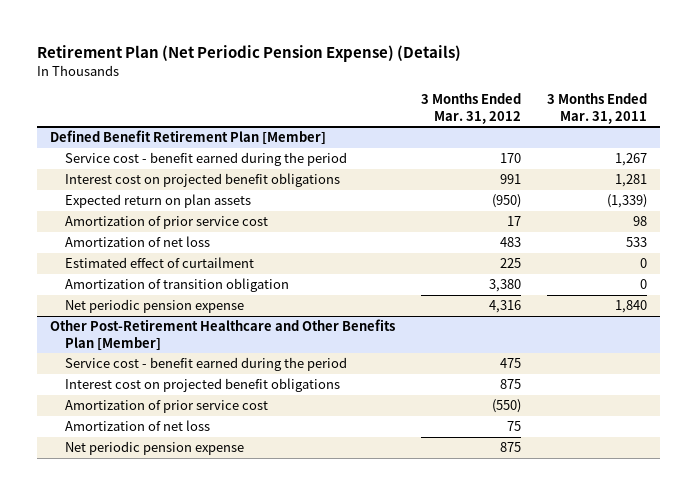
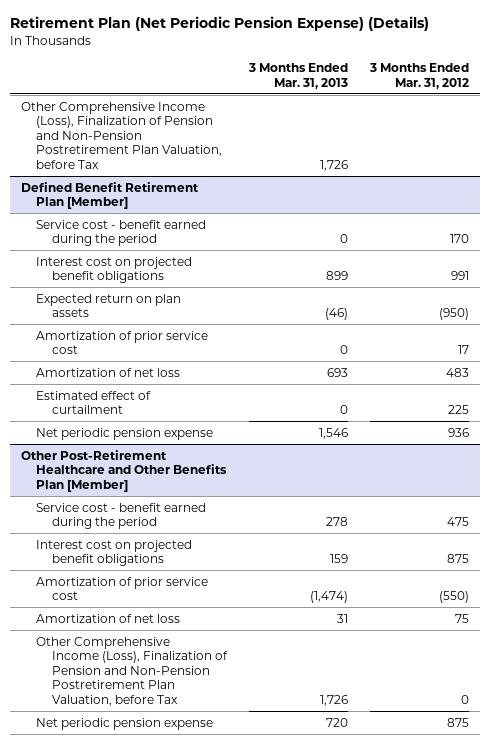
[546,92,647,124] 3 Months Ended Mar. 31, 2011 -> none
none -> [248,63,349,89] 3 Months Ended Mar. 31, 2013
none -> [20,101,223,169] Other Comprehensive Income (Loss), Finalization of Pension and Non-Pension Postretirement Plan Valuation, before Tax
[64,278,289,293] Amortization of transition obligation -> none
[489,300,522,314] 4,316 -> [447,427,469,437] 936
none -> [36,636,229,706] Other Comprehensive Income (Loss), Finalization of Pension and Non-Pension Postretirement Plan Valuation, before Tax

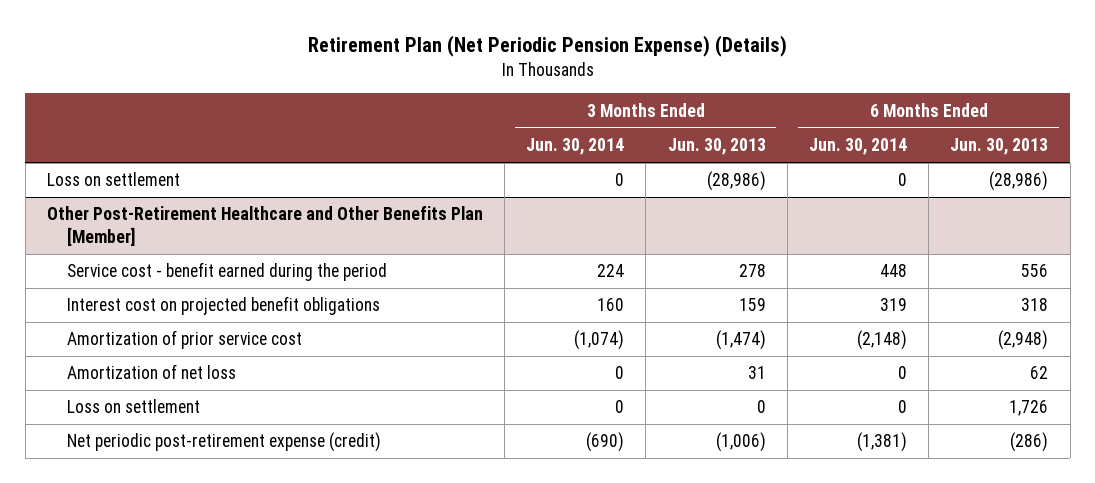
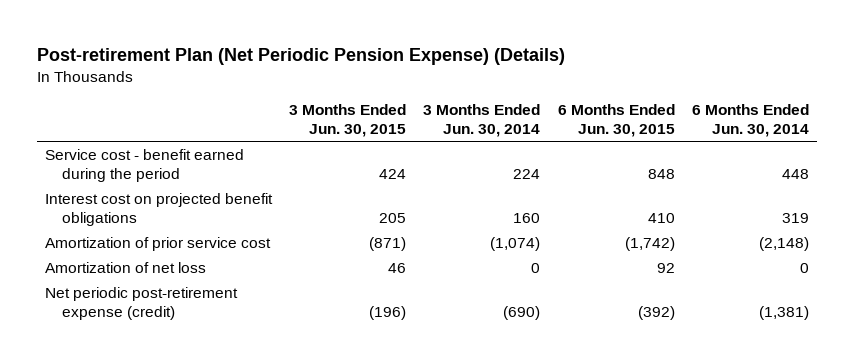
[307,35,787,58] Retirement Plan (Net Periodic Pension Expense) (Details) -> [36,47,565,65] Post-retirement Plan (Net Periodic Pension Expense) (Details)
[667,138,766,156] Jun. 30, 2013 -> none
[950,138,1049,156] Jun. 30, 2013 -> none
none -> [289,104,407,138] 3 Months Ended Jun. 30, 2015
none -> [557,104,675,138] 6 Months Ended Jun. 30, 2015
[46,172,180,187] Loss on settlement -> none
[46,206,483,247] Other Post-Retirement Healthcare and Other Benefits Plan [Member] -> none
[66,399,200,414] Loss on settlement -> none

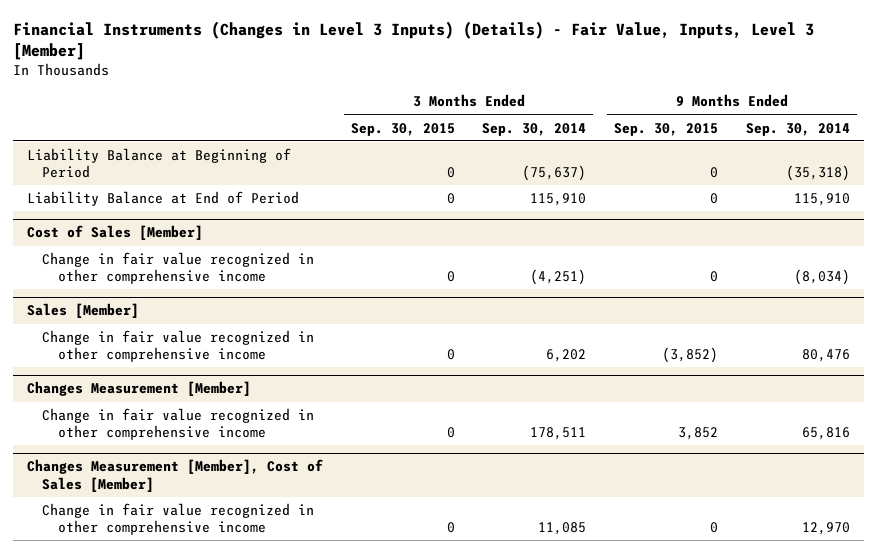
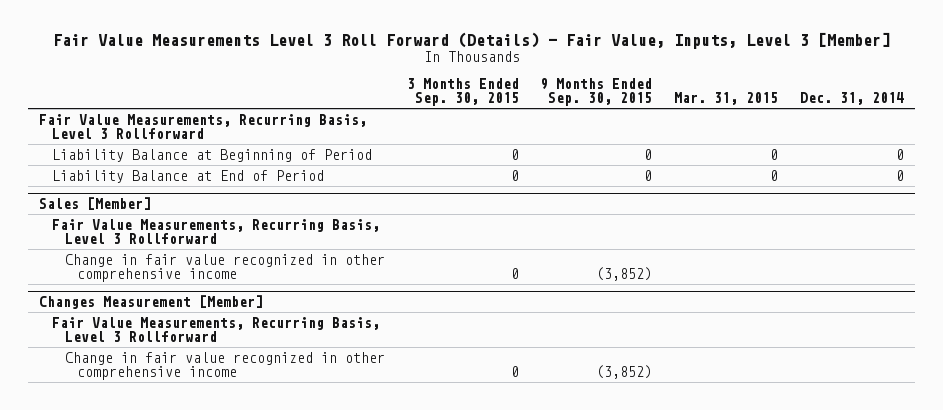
[13,20,815,61] Financial Instruments (Changes in Level 3 Inputs) (Details) - Fair Value, Inputs, Level 3 [Member] -> [52,31,890,49] Fair Value Measurements Level 3 Roll Forward (Details) - Fair Value, Inputs, Level 3 [Member]
[482,122,587,136] Sep. 30, 2014 -> none
[745,122,850,136] Sep. 30, 2014 -> none
none -> [674,92,779,106] Mar. 31, 2015
none -> [800,92,905,106] Dec. 31, 2014
none -> [38,113,367,139] Fair Value Measurements, Recurring Basis, Level 3 Rollforward
[27,225,204,241] Cost of Sales [Member] -> none
[42,251,315,285] Change in fair value recognized in other comprehensive income -> none
none -> [51,218,380,244] Fair Value Measurements, Recurring Basis, Level 3 Rollforward
[27,459,324,492] Changes Measurement [Member], Cost of Sales [Member] -> none
[42,502,315,536] Change in fair value recognized in other comprehensive income -> none
none -> [51,316,380,342] Fair Value Measurements, Recurring Basis, Level 3 Rollforward
[678,427,719,441] 3,852 -> [596,364,653,379] (3,852)

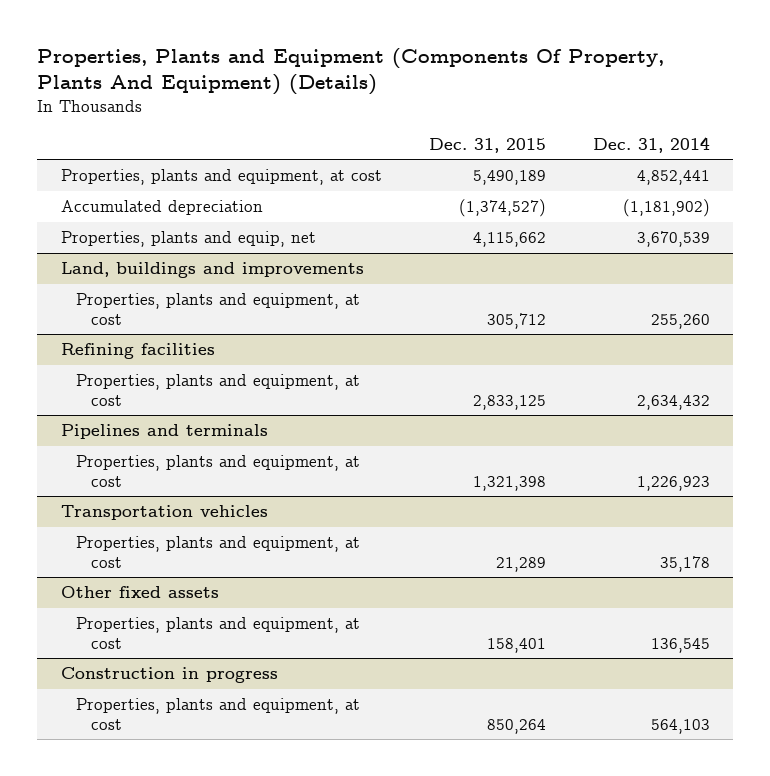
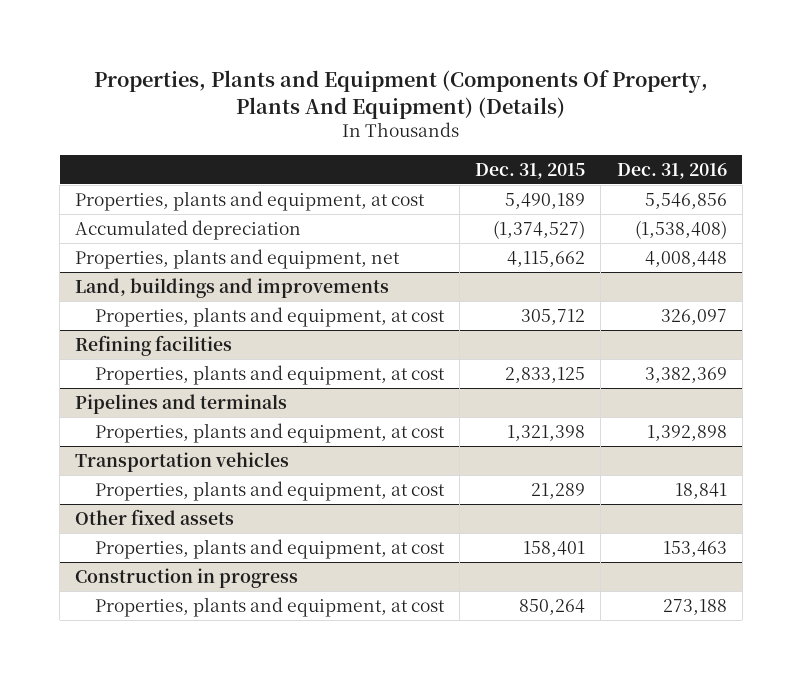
[592,136,710,153] Dec. 31, 2014 -> none
none -> [616,162,727,179] Dec. 31, 2016
[60,231,316,248] Properties, plants and equip, net -> [75,249,401,270] Properties, plants and equipment, net

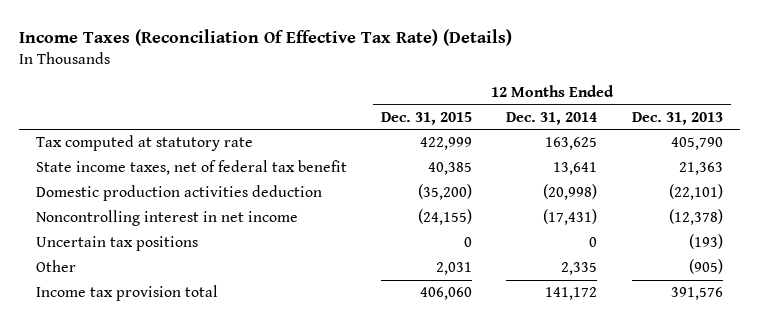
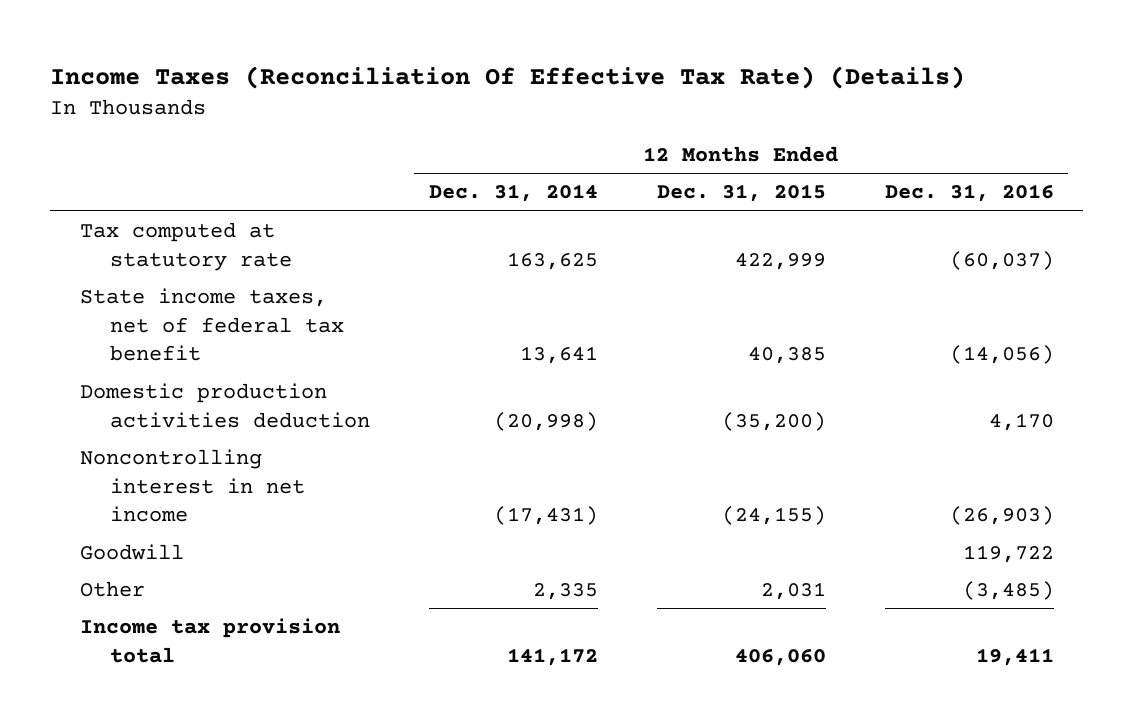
[631,111,723,125] Dec. 31, 2013 -> none
none -> [884,184,1054,203] Dec. 31, 2016
[35,236,198,252] Uncertain tax positions -> none
none -> [79,543,184,560] Goodwill

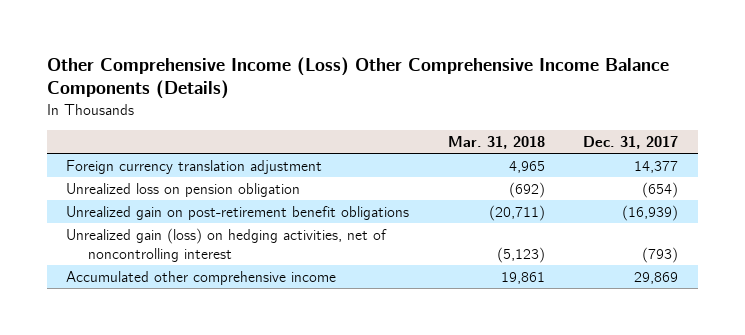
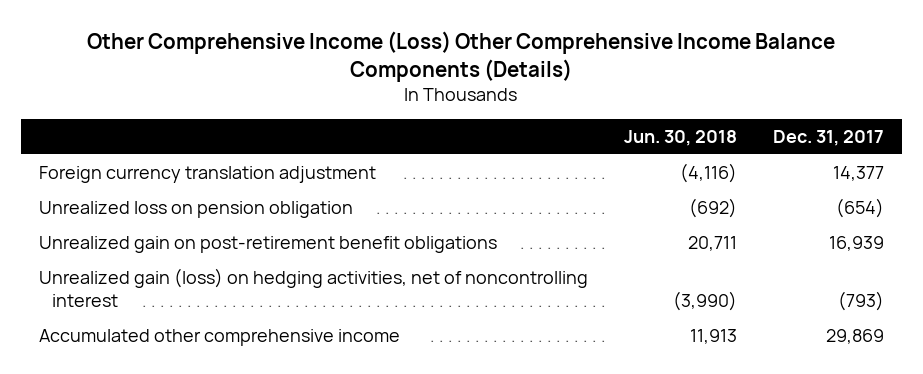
[447,135,545,149] Mar. 31, 2018 -> none
none -> [623,129,737,146] Jun. 30, 2018
[622,204,679,221] (16,939) -> [828,235,884,251] 16,939

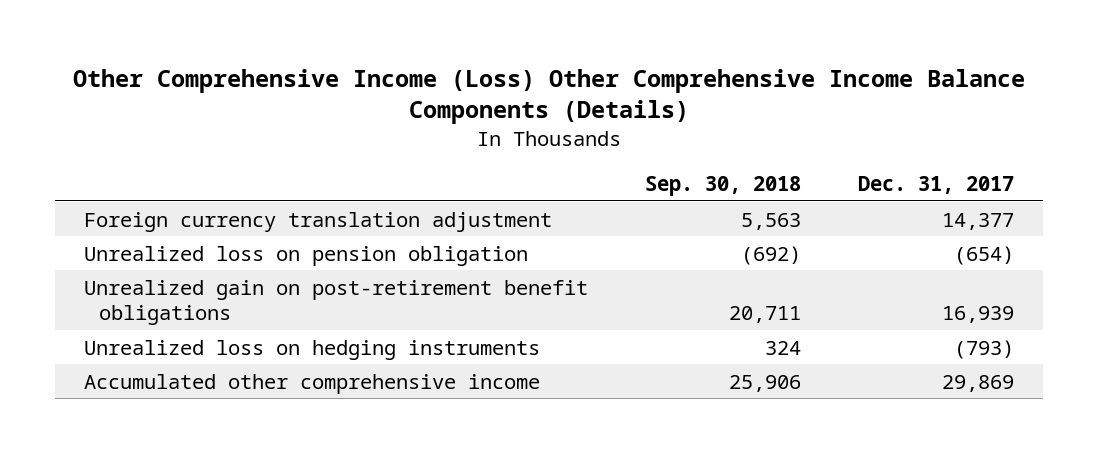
[623,129,737,146] Jun. 30, 2018 -> none
none -> [645,175,802,196] Sep. 30, 2018
[38,267,588,308] Unrealized gain (loss) on hedging activities, net of noncontrolling interest -> [84,339,541,360] Unrealized loss on hedging instruments

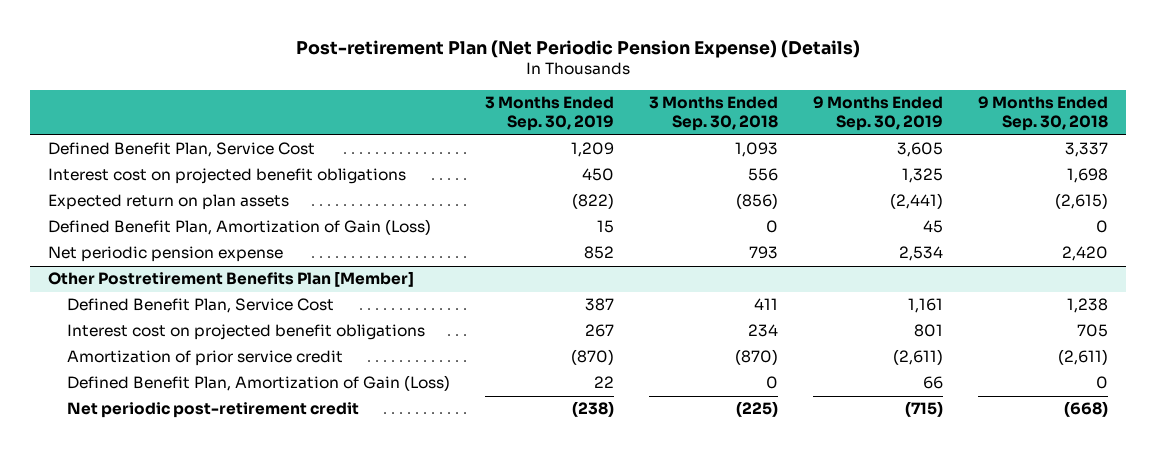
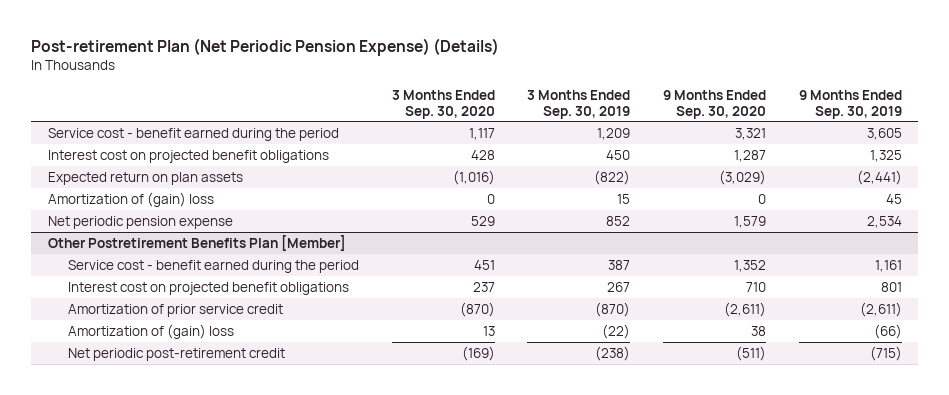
[649,96,779,132] 3 Months Ended Sep. 30, 2018 -> none
[978,96,1109,132] 9 Months Ended Sep. 30, 2018 -> none
none -> [391,89,495,119] 3 Months Ended Sep. 30, 2020
none -> [662,89,766,119] 9 Months Ended Sep. 30, 2020
[47,142,315,158] Defined Benefit Plan, Service Cost -> [47,127,339,141] Service cost - benefit earned during the period
[47,219,431,236] Defined Benefit Plan, Amortization of Gain (Loss) -> [47,191,214,207] Amortization of (gain) loss
[66,298,334,314] Defined Benefit Plan, Service Cost -> [68,259,360,273] Service cost - benefit earned during the period
[66,375,450,392] Defined Benefit Plan, Amortization of Gain (Loss) -> [68,323,235,339] Amortization of (gain) loss
[594,376,615,389] 22 -> [602,323,631,339] (22)
[923,376,944,390] 66 -> [873,323,902,339] (66)

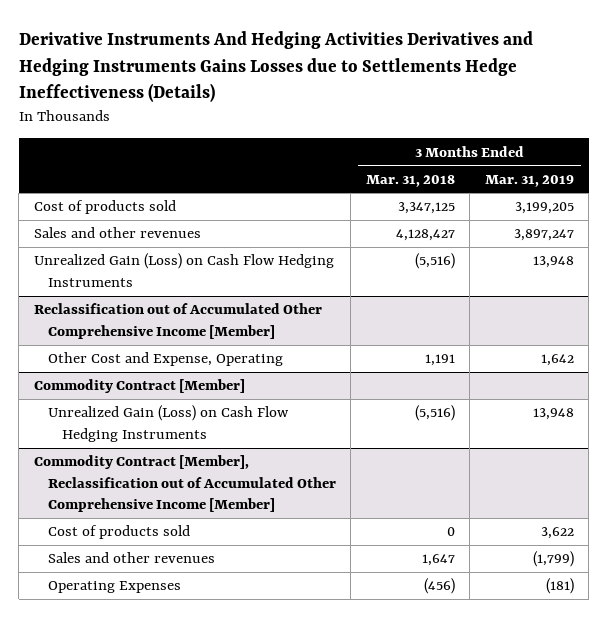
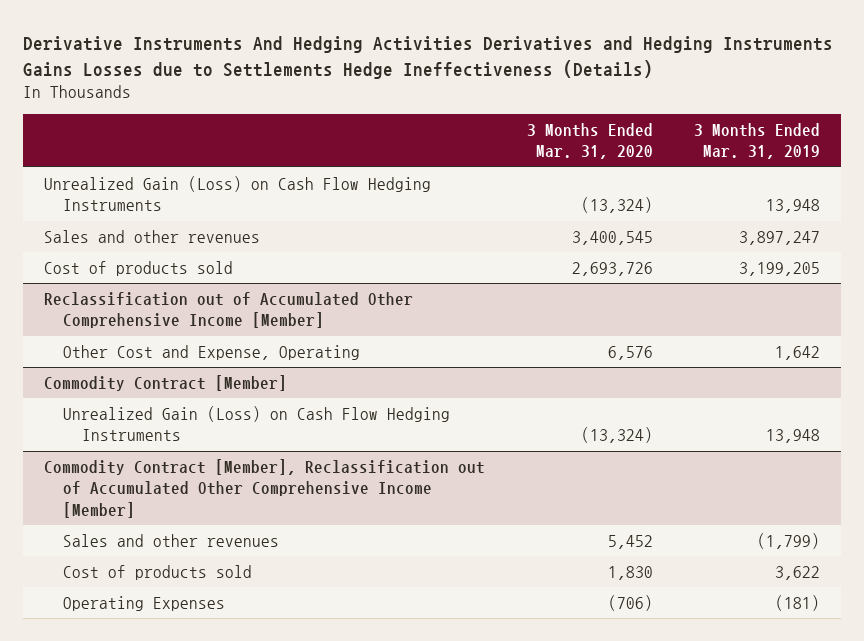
[365,174,455,187] Mar. 31, 2018 -> none
none -> [526,122,653,160] 3 Months Ended Mar. 31, 2020
[33,227,201,239] Sales and other revenues -> [43,229,260,243] Sales and other revenues
[33,200,176,215] Cost of products sold -> [43,260,233,276] Cost of products sold
[47,525,190,540] Cost of products sold -> [62,564,252,580] Cost of products sold

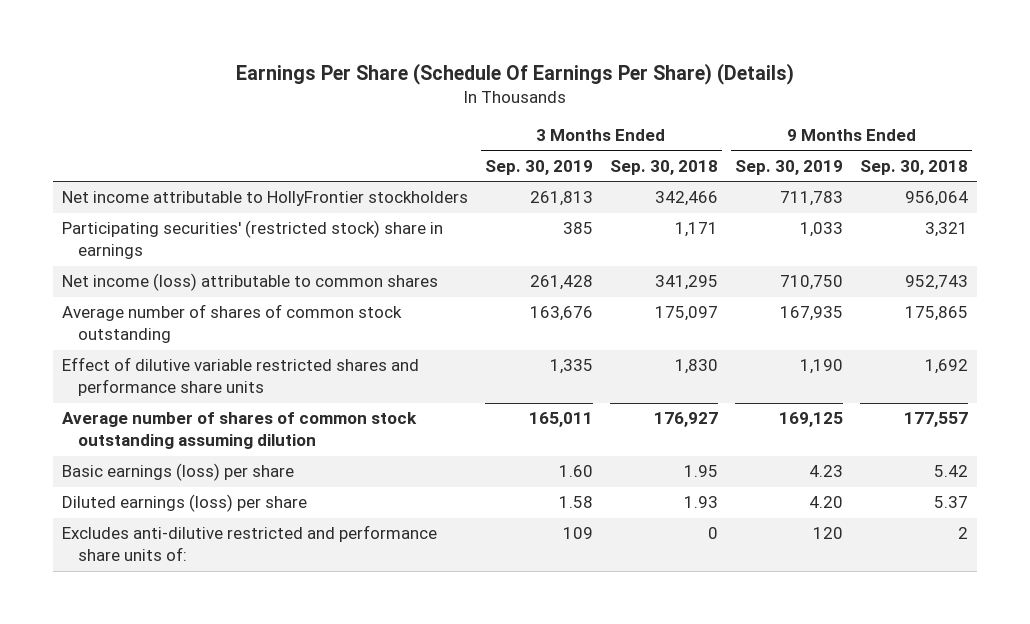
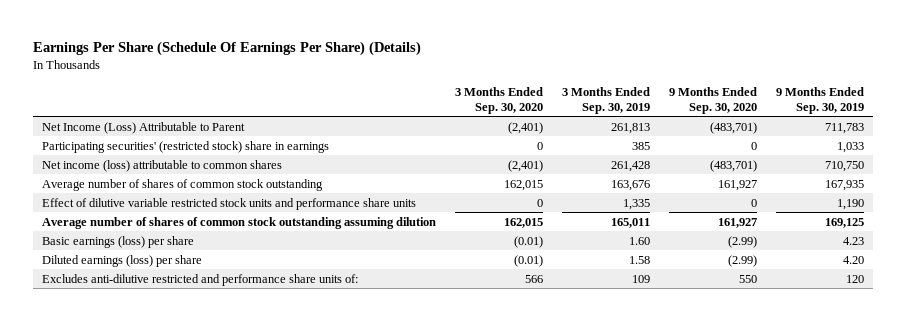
[609,160,718,176] Sep. 30, 2018 -> none
[860,160,969,176] Sep. 30, 2018 -> none
none -> [454,86,543,114] 3 Months Ended Sep. 30, 2020
none -> [668,86,757,114] 9 Months Ended Sep. 30, 2020
[61,191,468,207] Net income attributable to HollyFrontier stockholders -> [42,121,246,134] Net Income (Loss) Attributable to Parent
[61,357,419,397] Effect of dilutive variable restricted shares and performance share units -> [42,197,417,210] Effect of dilutive variable restricted stock units and performance share units

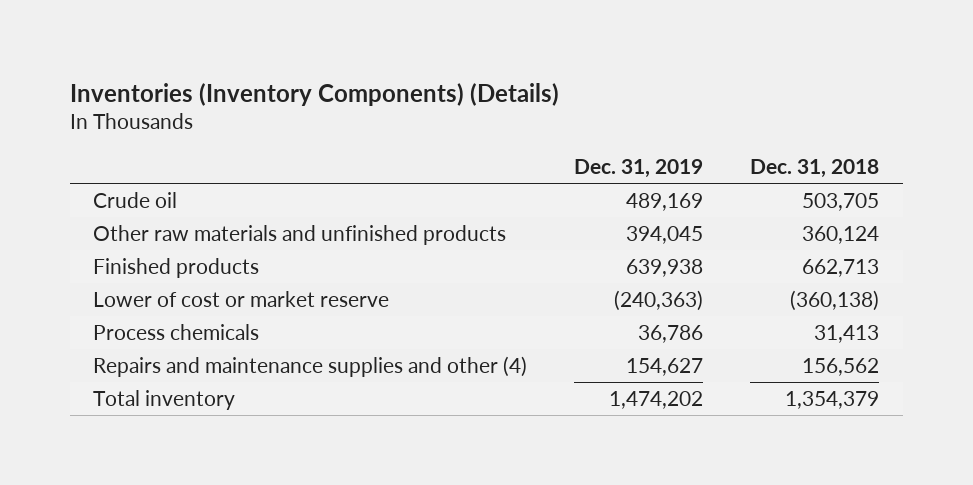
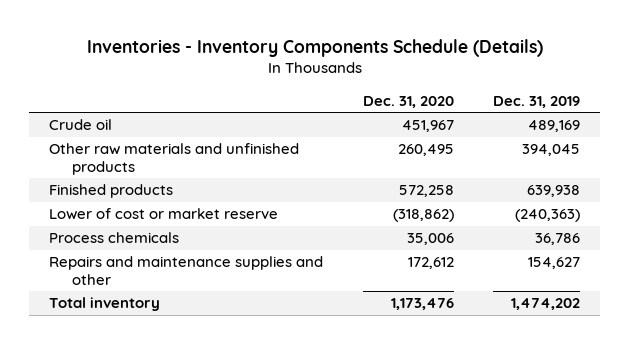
[69,82,559,106] Inventories (Inventory Components) (Details) -> [86,38,543,57] Inventories - Inventory Components Schedule (Details)
[750,159,880,179] Dec. 31, 2018 -> none
none -> [362,95,454,108] Dec. 31, 2020
[93,355,528,377] Repairs and maintenance supplies and other (4) -> [49,256,324,286] Repairs and maintenance supplies and other

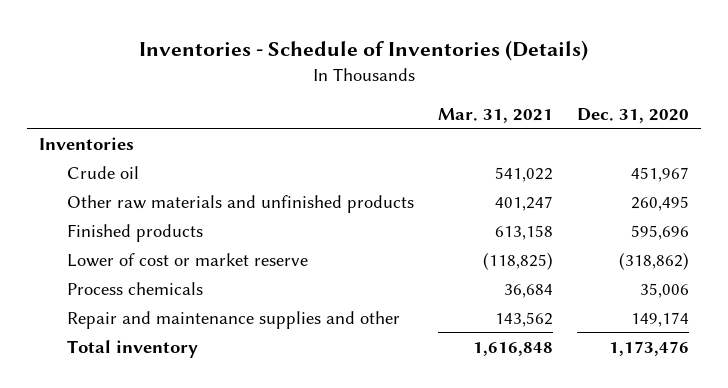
[86,38,543,57] Inventories - Inventory Components Schedule (Details) -> [139,39,589,61] Inventories - Schedule of Inventories (Details)
[493,95,581,108] Dec. 31, 2019 -> none
none -> [437,107,553,123] Mar. 31, 2021
none -> [39,136,135,150] Inventories
[398,185,454,198] 572,258 -> [630,224,689,240] 595,696
[49,256,324,286] Repairs and maintenance supplies and other -> [66,310,400,329] Repair and maintenance supplies and other
[407,257,454,270] 172,612 -> [630,311,689,327] 149,174

